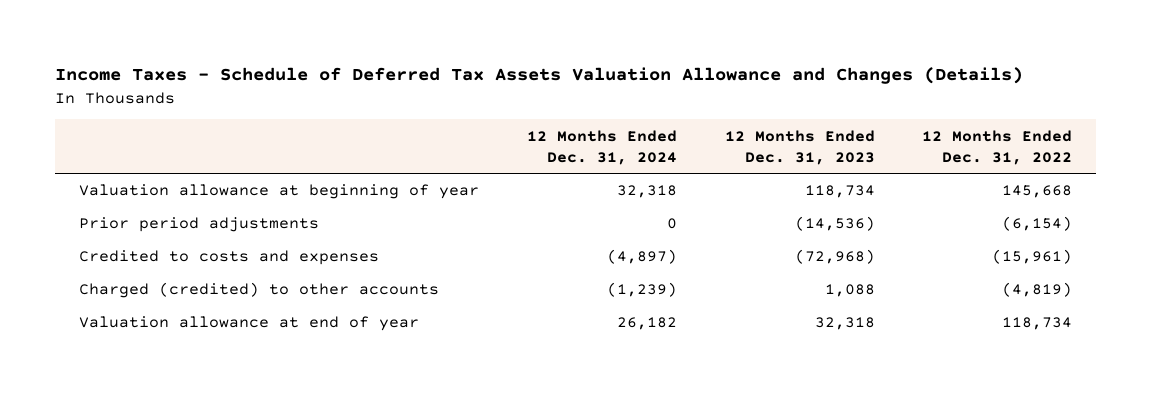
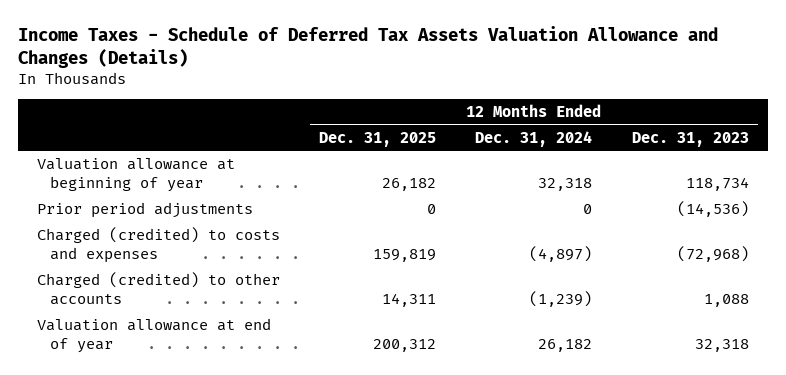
[922,129,1073,165] 12 Months Ended Dec. 31, 2022 -> none
none -> [319,131,437,147] Dec. 31, 2025
[78,250,379,266] Credited to costs and expenses -> [37,227,281,263] Charged (credited) to costs and expenses

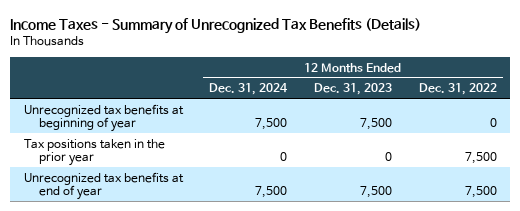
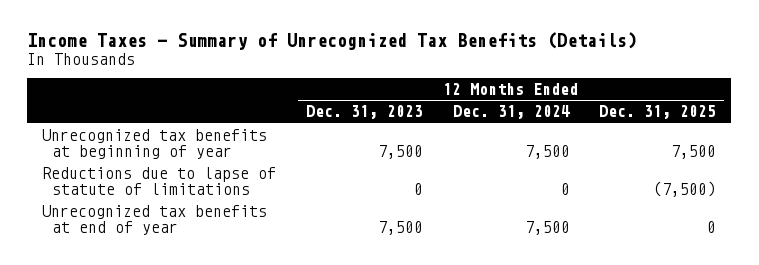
[418,83,497,96] Dec. 31, 2022 -> none
none -> [599,105,717,120] Dec. 31, 2025
[23,138,165,167] Tax positions taken in the prior year -> [42,167,277,196] Reductions due to lapse of statute of limitations

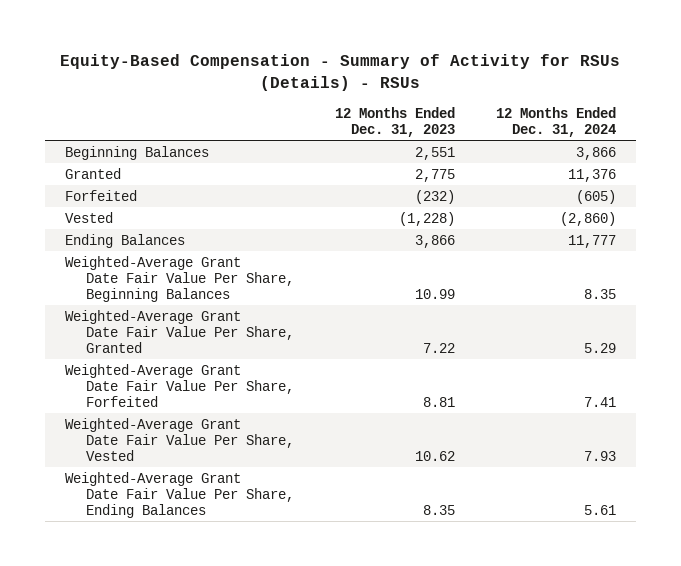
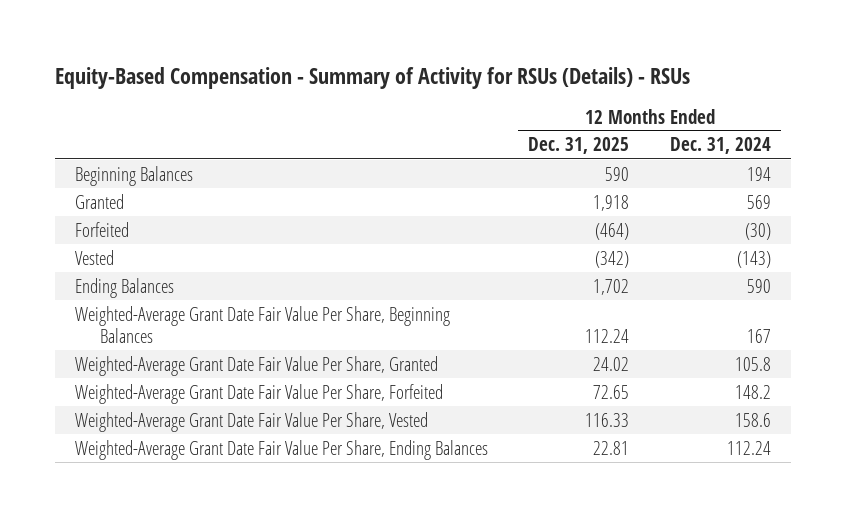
[334,106,455,138] 12 Months Ended Dec. 31, 2023 -> none
none -> [528,137,630,155] Dec. 31, 2025
[575,146,616,160] 3,866 -> [747,166,772,181] 194
[567,168,616,182] 11,376 -> [747,194,772,209] 569
[575,189,616,204] (605) -> [745,222,772,240] (30)
[559,211,616,226] (2,860) -> [737,250,772,268] (143)
[567,234,616,248] 11,777 -> [747,278,772,293] 590
[583,288,616,299] 8.35 -> [747,328,772,343] 167
[583,342,616,353] 5.29 -> [735,356,772,371] 105.8
[583,396,616,407] 7.41 -> [735,384,772,399] 148.2
[583,450,616,461] 7.93 -> [735,412,772,427] 158.6
[583,504,616,515] 5.61 -> [727,440,772,455] 112.24

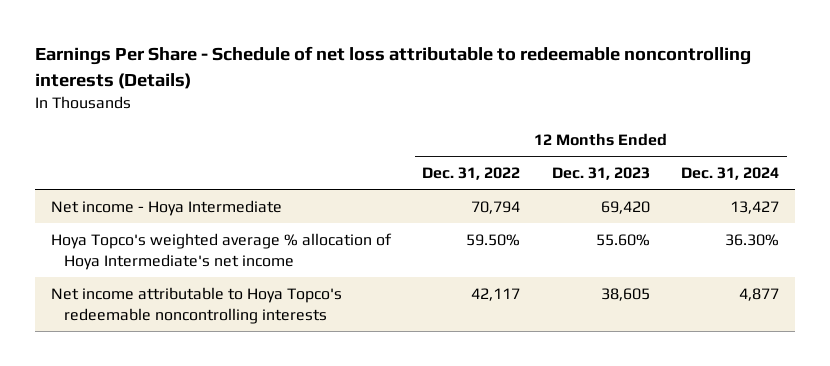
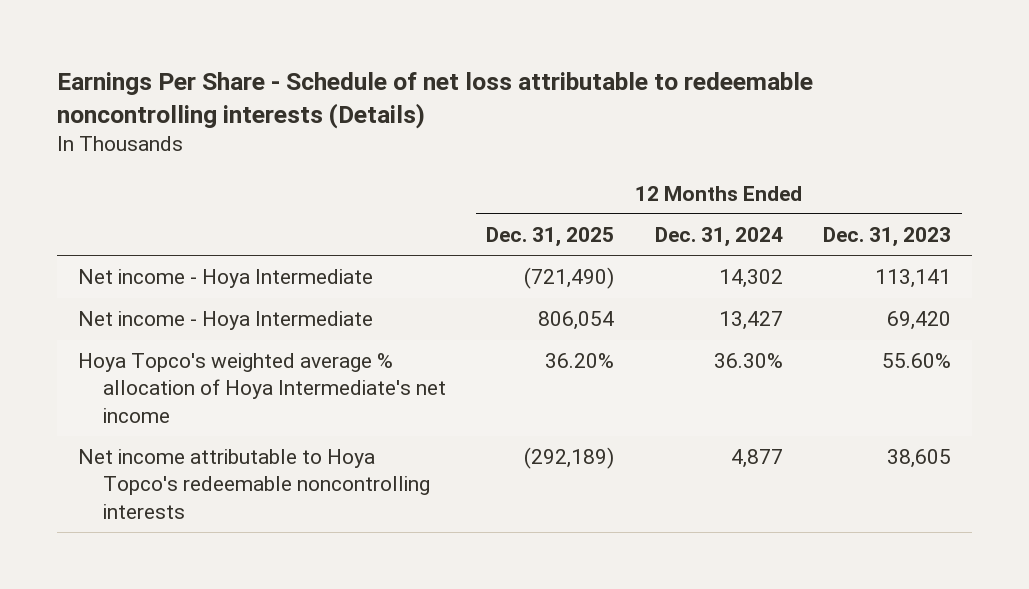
[422,167,521,181] Dec. 31, 2022 -> none
none -> [486,227,615,248] Dec. 31, 2025
none -> [77,269,373,289] Net income - Hoya Intermediate

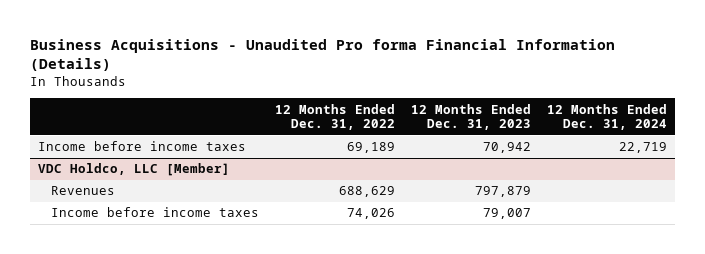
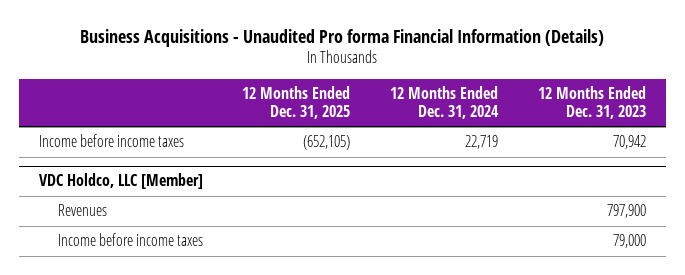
[275,103,396,131] 12 Months Ended Dec. 31, 2022 -> none
none -> [242,86,351,120] 12 Months Ended Dec. 31, 2025
[475,186,532,198] 797,879 -> [606,204,646,219] 797,900
[483,208,532,220] 79,007 -> [612,234,646,249] 79,000

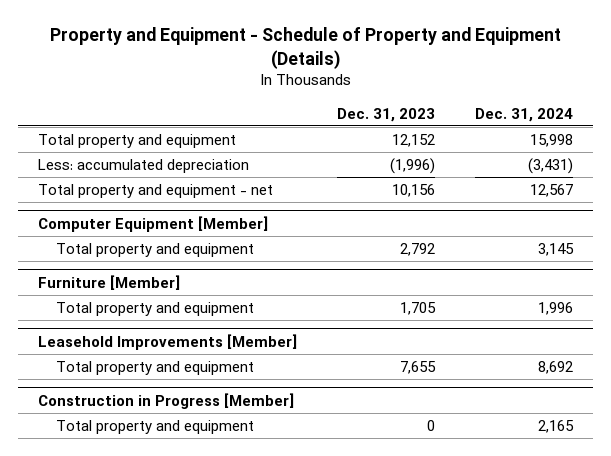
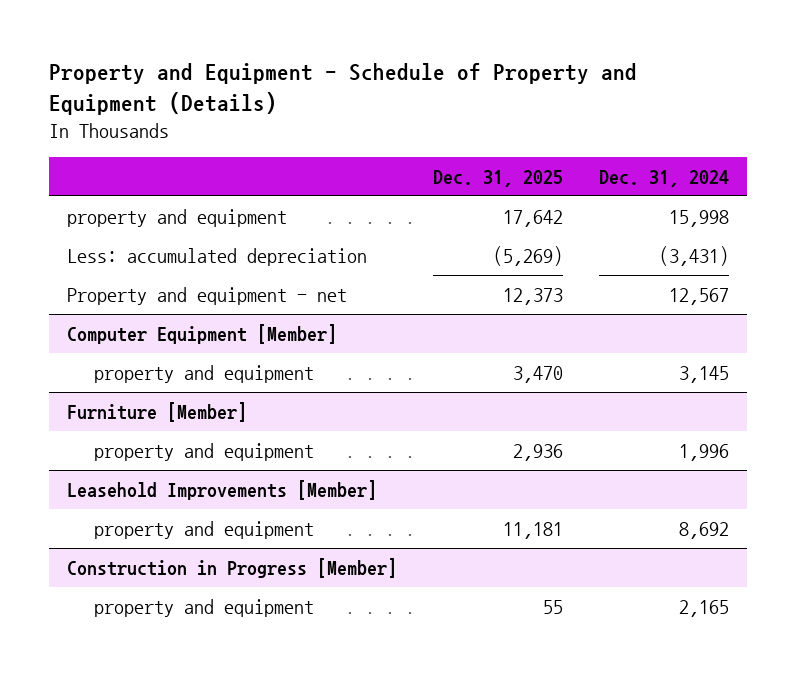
[337,107,436,122] Dec. 31, 2023 -> none
none -> [432,169,563,187] Dec. 31, 2025
[37,133,236,148] Total property and equipment -> [66,208,287,227] property and equipment
[37,183,273,198] Total property and equipment - net -> [66,286,347,305] Property and equipment - net
[56,242,255,257] Total property and equipment -> [94,364,315,383] property and equipment
[56,301,255,316] Total property and equipment -> [94,442,315,461] property and equipment
[56,360,255,375] Total property and equipment -> [94,520,315,539] property and equipment
[56,419,255,434] Total property and equipment -> [94,598,315,617] property and equipment

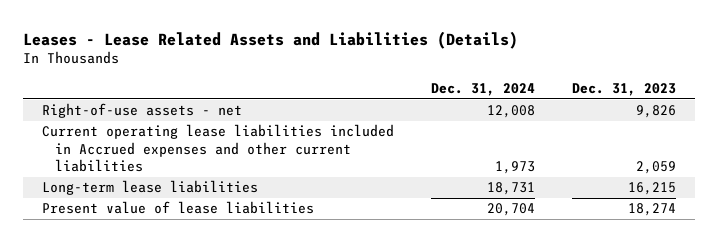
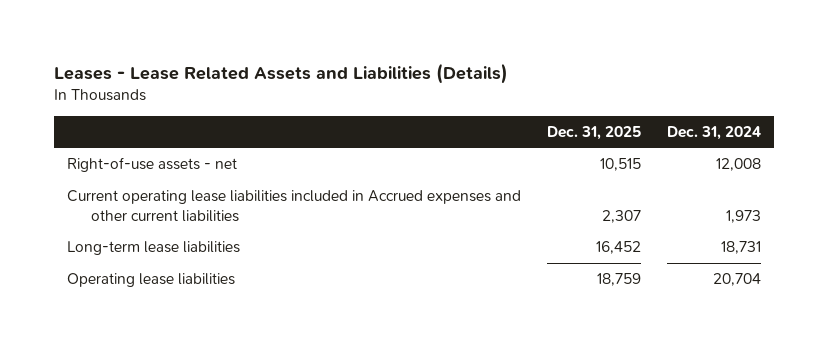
[572,82,677,96] Dec. 31, 2023 -> none
none -> [547,125,642,140] Dec. 31, 2025
[41,201,314,215] Present value of lease liabilities -> [67,273,236,288] Operating lease liabilities

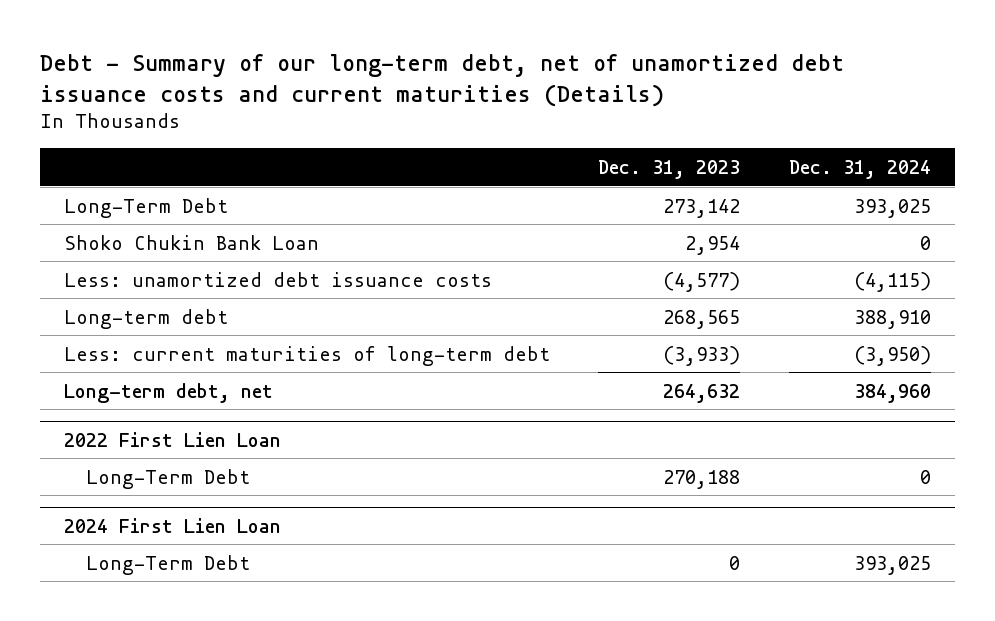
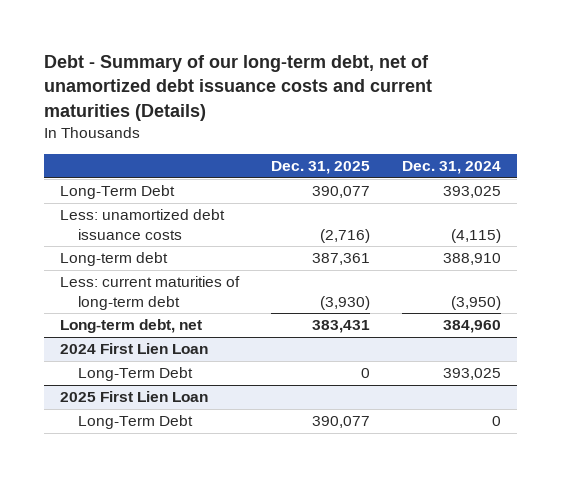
[598,159,741,179] Dec. 31, 2023 -> none
none -> [271,160,371,174] Dec. 31, 2025
[64,234,320,250] Shoko Chukin Bank Loan -> none
[64,431,282,447] 2022 First Lien Loan -> none
[86,468,251,489] Long-Term Debt -> none
none -> [60,391,209,403] 2025 First Lien Loan
none -> [77,415,193,430] Long-Term Debt

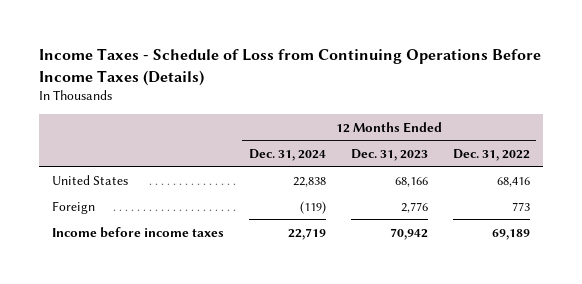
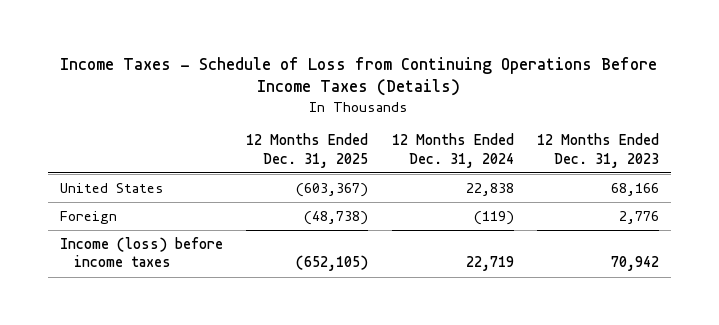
[453,148,531,161] Dec. 31, 2022 -> none
none -> [246,133,369,168] 12 Months Ended Dec. 31, 2025
[51,226,224,238] Income before income taxes -> [59,237,223,268] Income (loss) before income taxes

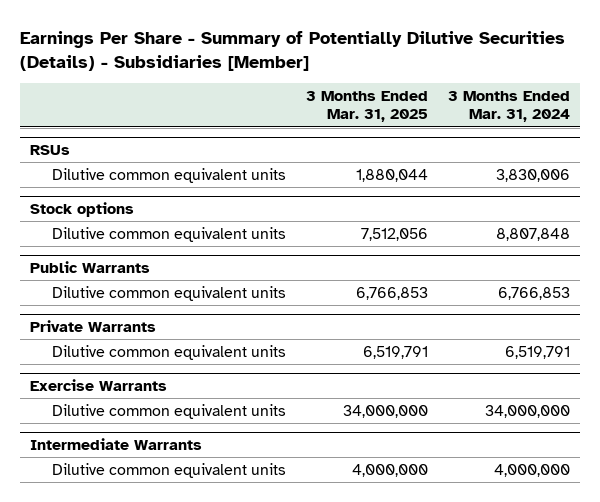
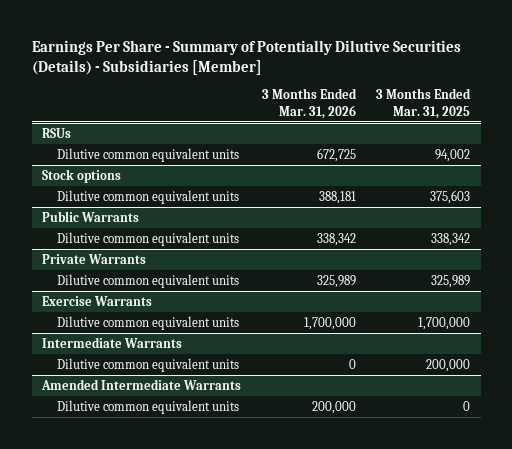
[448,91,571,123] 3 Months Ended Mar. 31, 2024 -> none
none -> [261,88,357,119] 3 Months Ended Mar. 31, 2026
[356,168,429,182] 1,880,044 -> [435,148,471,162] 94,002
[361,227,429,241] 7,512,056 -> [430,189,471,204] 375,603
[356,286,429,300] 6,766,853 -> [431,232,471,246] 338,342
[363,345,429,359] 6,519,791 -> [431,274,471,288] 325,989
[343,404,429,418] 34,000,000 -> [418,316,471,330] 1,700,000
[352,463,429,477] 4,000,000 -> [426,358,471,372] 200,000
none -> [40,378,241,390] Amended Intermediate Warrants
none -> [57,399,240,414] Dilutive common equivalent units

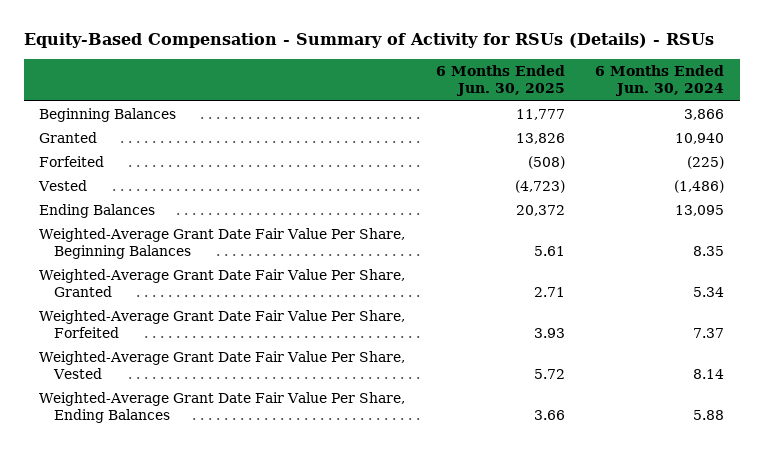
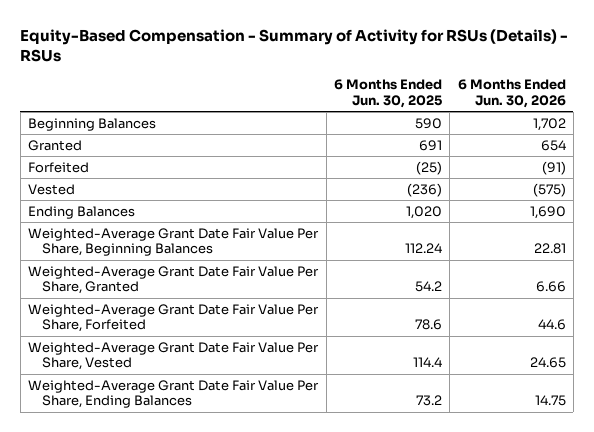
[595,65,725,97] 6 Months Ended Jun. 30, 2024 -> none
none -> [457,79,566,109] 6 Months Ended Jun. 30, 2026
[515,109,565,121] 11,777 -> [414,117,442,129] 590
[515,133,565,145] 13,826 -> [418,139,442,151] 691
[527,156,565,170] (508) -> [415,160,442,175] (25)
[514,180,565,194] (4,723) -> [406,182,442,197] (236)
[515,205,565,217] 20,372 -> [405,205,442,219] 1,020
[533,246,565,257] 5.61 -> [404,243,442,254] 112.24
[533,287,565,298] 2.71 -> [414,281,442,293] 54.2
[533,328,565,339] 3.93 -> [414,319,442,331] 78.6
[533,369,565,380] 5.72 -> [412,357,442,368] 114.4
[533,410,565,421] 3.66 -> [415,395,442,407] 73.2

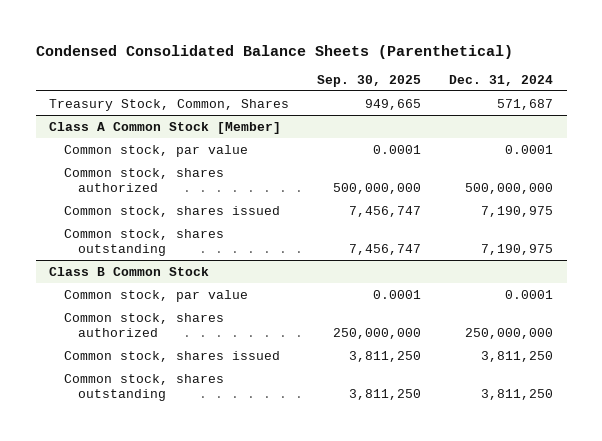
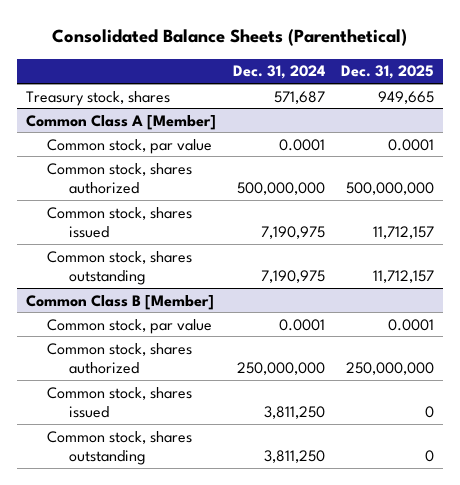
[35,44,513,59] Condensed Consolidated Balance Sheets (Parenthetical) -> [52,29,408,47] Consolidated Balance Sheets (Parenthetical)
[317,74,422,87] Sep. 30, 2025 -> none
none -> [341,65,435,80] Dec. 31, 2025
[49,98,290,111] Treasury Stock, Common, Shares -> [25,90,170,106] Treasury stock, shares
[49,121,282,134] Class A Common Stock [Member] -> [25,114,216,130] Common Class A [Member]
[49,266,210,276] Class B Common Stock -> [25,294,214,310] Common Class B [Member]

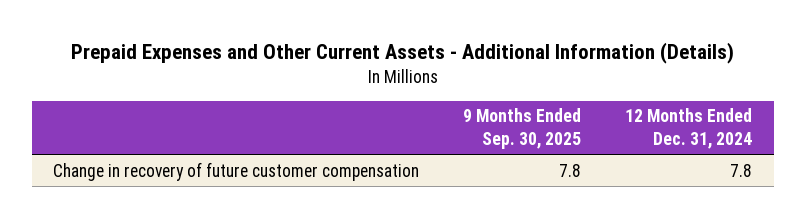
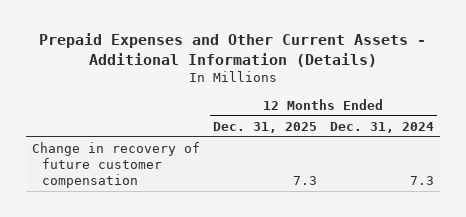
[463,108,582,149] 9 Months Ended Sep. 30, 2025 -> none
none -> [212,121,317,133] Dec. 31, 2025
[729,163,752,177] 7.8 -> [409,175,434,185] 7.3

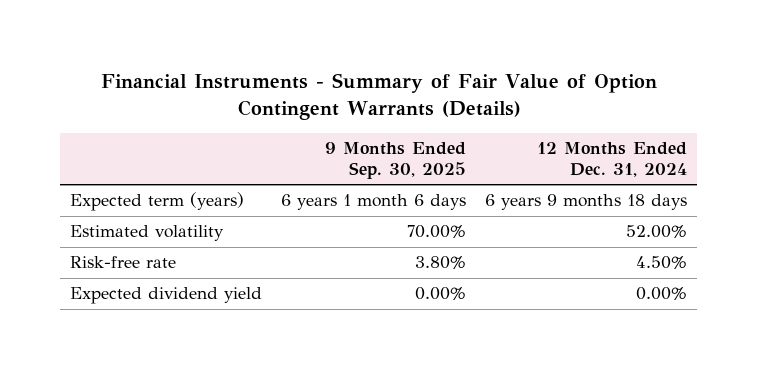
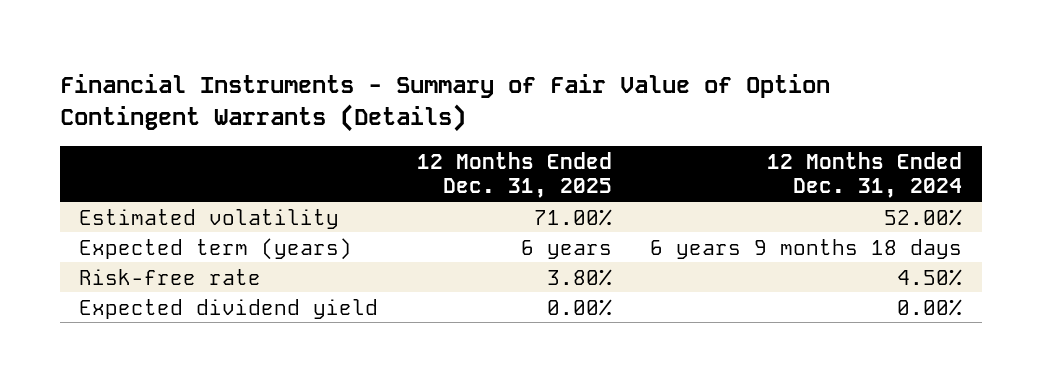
[325,142,467,179] 9 Months Ended Sep. 30, 2025 -> none
none -> [416,151,612,199] 12 Months Ended Dec. 31, 2025
[70,192,245,212] Expected term (years) -> [79,237,353,260] Expected term (years)

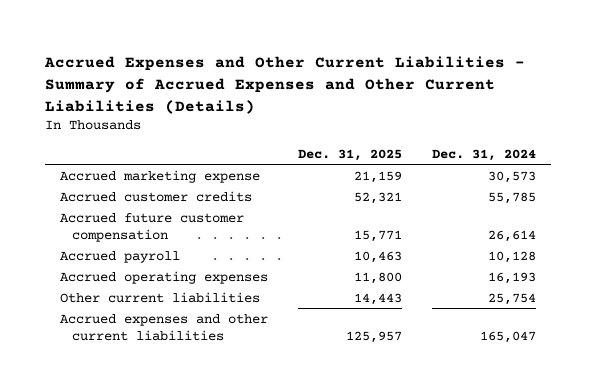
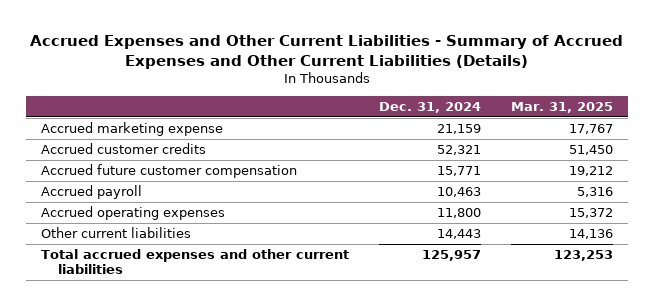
[297,148,402,161] Dec. 31, 2025 -> none
none -> [511,101,614,113] Mar. 31, 2025
[487,170,536,183] 30,573 -> [437,124,482,135] 21,159
[487,191,536,204] 55,785 -> [437,145,482,156] 52,321
[487,229,536,242] 26,614 -> [437,166,482,177] 15,771
[487,250,536,263] 10,128 -> [437,187,482,198] 10,463
[487,271,536,284] 16,193 -> [437,208,482,219] 11,800
[487,292,536,305] 25,754 -> [437,229,482,240] 14,443
[60,313,269,341] Accrued expenses and other current liabilities -> [41,249,350,275] Total accrued expenses and other current liabilities
[479,330,536,343] 165,047 -> [422,250,482,262] 125,957

